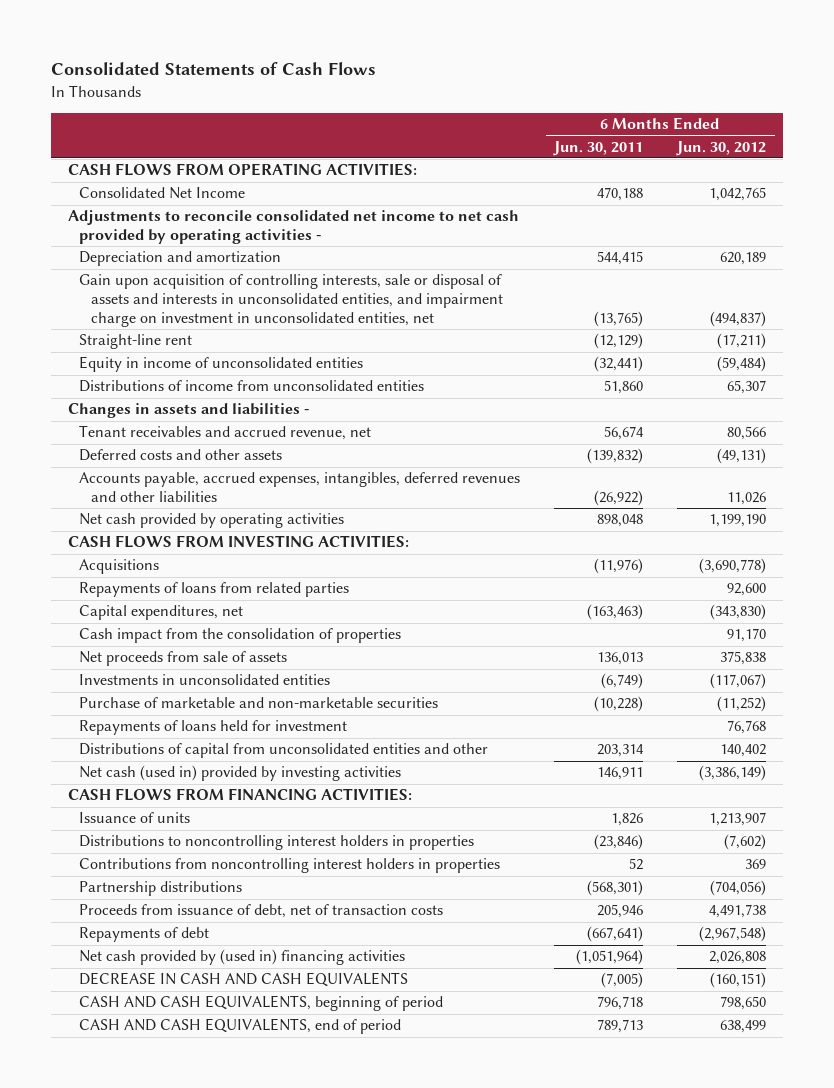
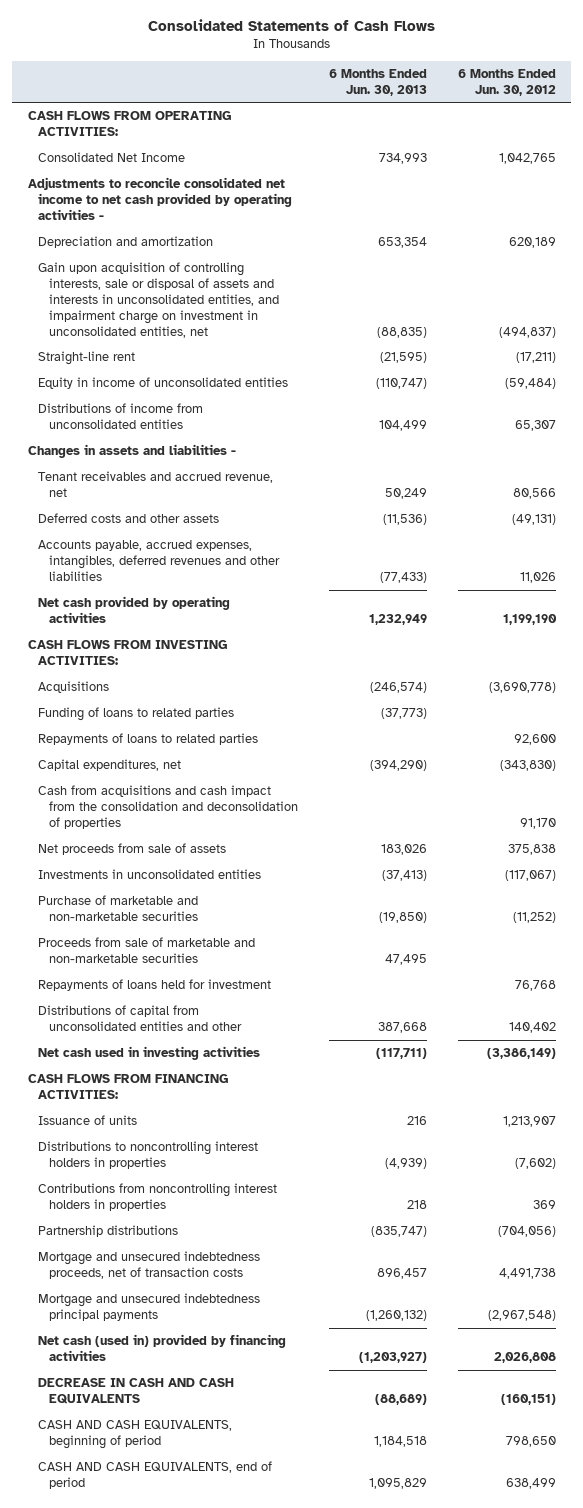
[553,140,644,156] Jun. 30, 2011 -> none
none -> [328,68,427,96] 6 Months Ended Jun. 30, 2013
none -> [38,707,235,722] Funding of loans to related parties
[79,582,350,598] Repayments of loans from related parties -> [38,733,259,746] Repayments of loans to related parties
[79,628,402,644] Cash impact from the consolidation of properties -> [38,785,298,829] Cash from acquisitions and cash impact from the consolidation and deconsolidation of properties
none -> [38,937,256,964] Proceeds from sale of marketable and non-marketable securities
[79,765,402,782] Net cash (used in) provided by investing activities -> [38,1046,261,1061] Net cash used in investing activities
[79,904,444,919] Proceeds from issuance of debt, net of transaction costs -> [38,1251,261,1280] Mortgage and unsecured indebtedness proceeds, net of transaction costs
[79,927,210,943] Repayments of debt -> [38,1293,261,1322] Mortgage and unsecured indebtedness principal payments
[79,949,406,966] Net cash provided by (used in) financing activities -> [38,1334,287,1362] Net cash (used in) provided by financing activities

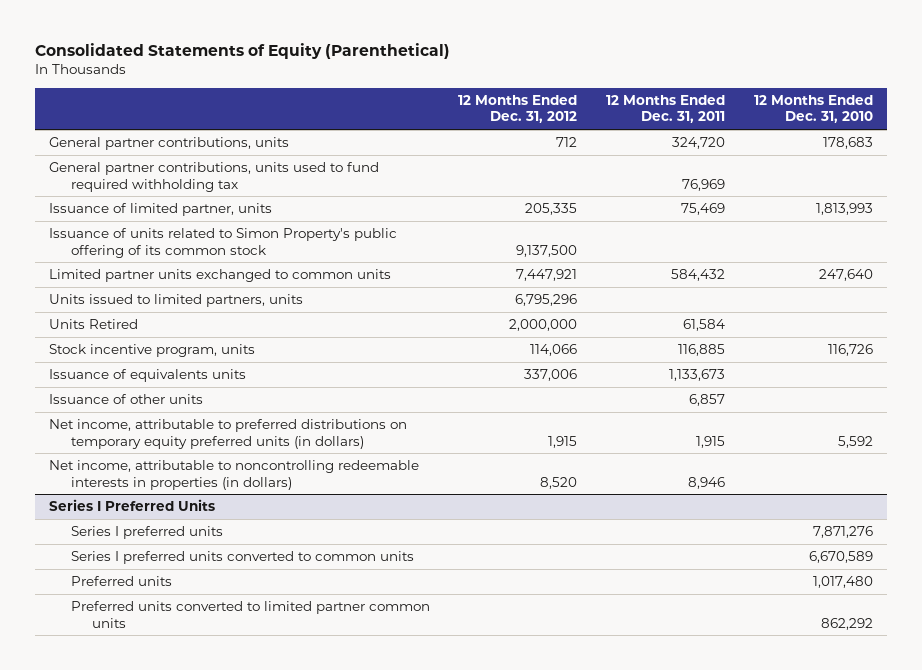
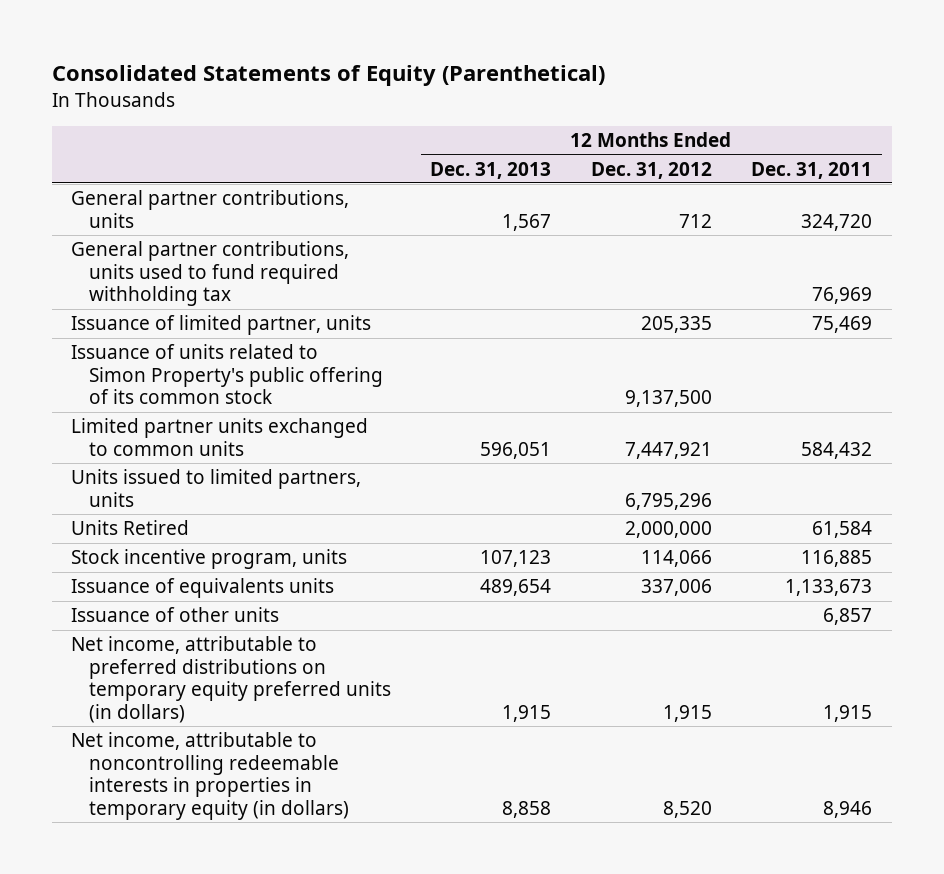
[753,94,873,124] 12 Months Ended Dec. 31, 2010 -> none
none -> [430,161,552,179] Dec. 31, 2013
[49,499,216,512] Series I Preferred Units -> none
[70,526,223,540] Series I preferred units -> none
[70,551,414,565] Series I preferred units converted to common units -> none
[70,576,172,587] Preferred units -> none
[70,601,430,628] Preferred units converted to limited partner common units -> none
[49,460,420,490] Net income, attributable to noncontrolling redeemable interests in properties (in dollars) -> [71,732,349,820] Net income, attributable to noncontrolling redeemable interests in properties in temporary equity (in dollars)

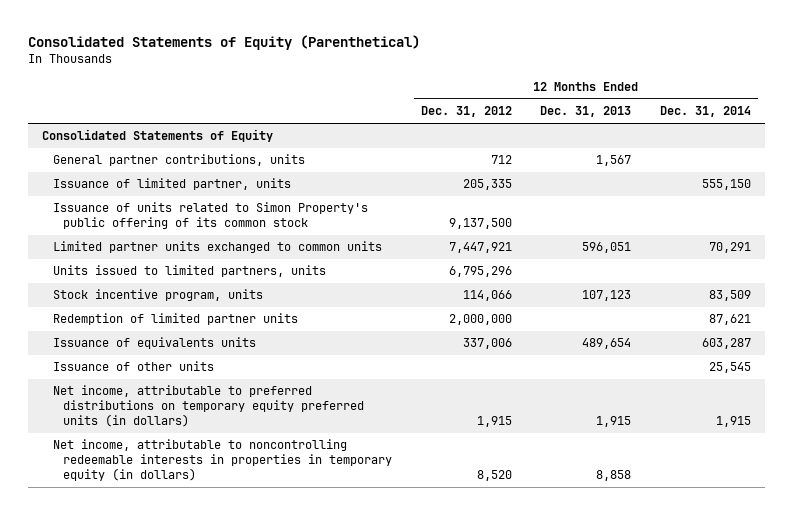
[751,161,873,179] Dec. 31, 2011 -> none
none -> [659,106,751,118] Dec. 31, 2014
none -> [42,129,274,143] Consolidated Statements of Equity
[71,241,350,307] General partner contributions, units used to fund required withholding tax -> none
[71,520,190,536] Units Retired -> none
none -> [52,313,298,326] Redemption of limited partner units

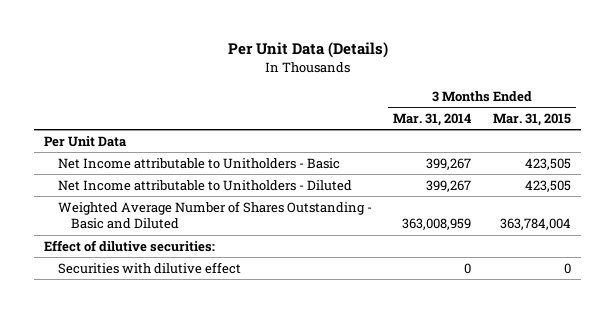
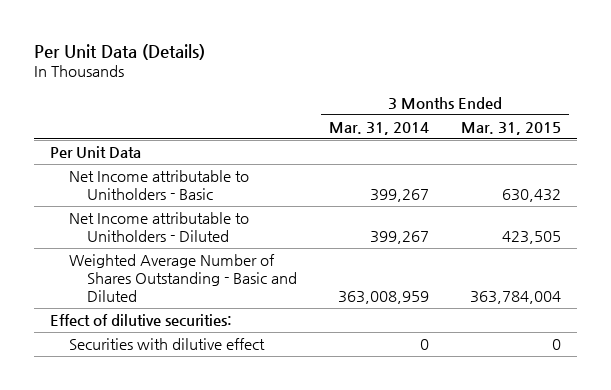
[524,157,571,170] 423,505 -> [502,189,562,203] 630,432

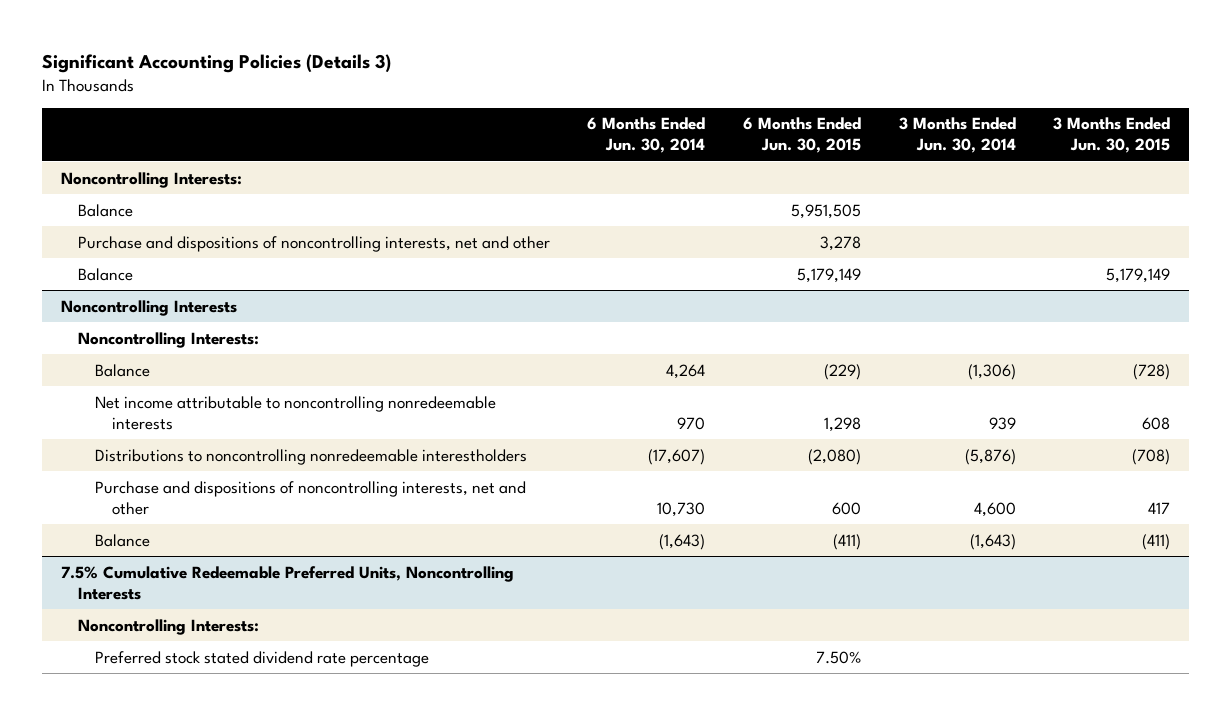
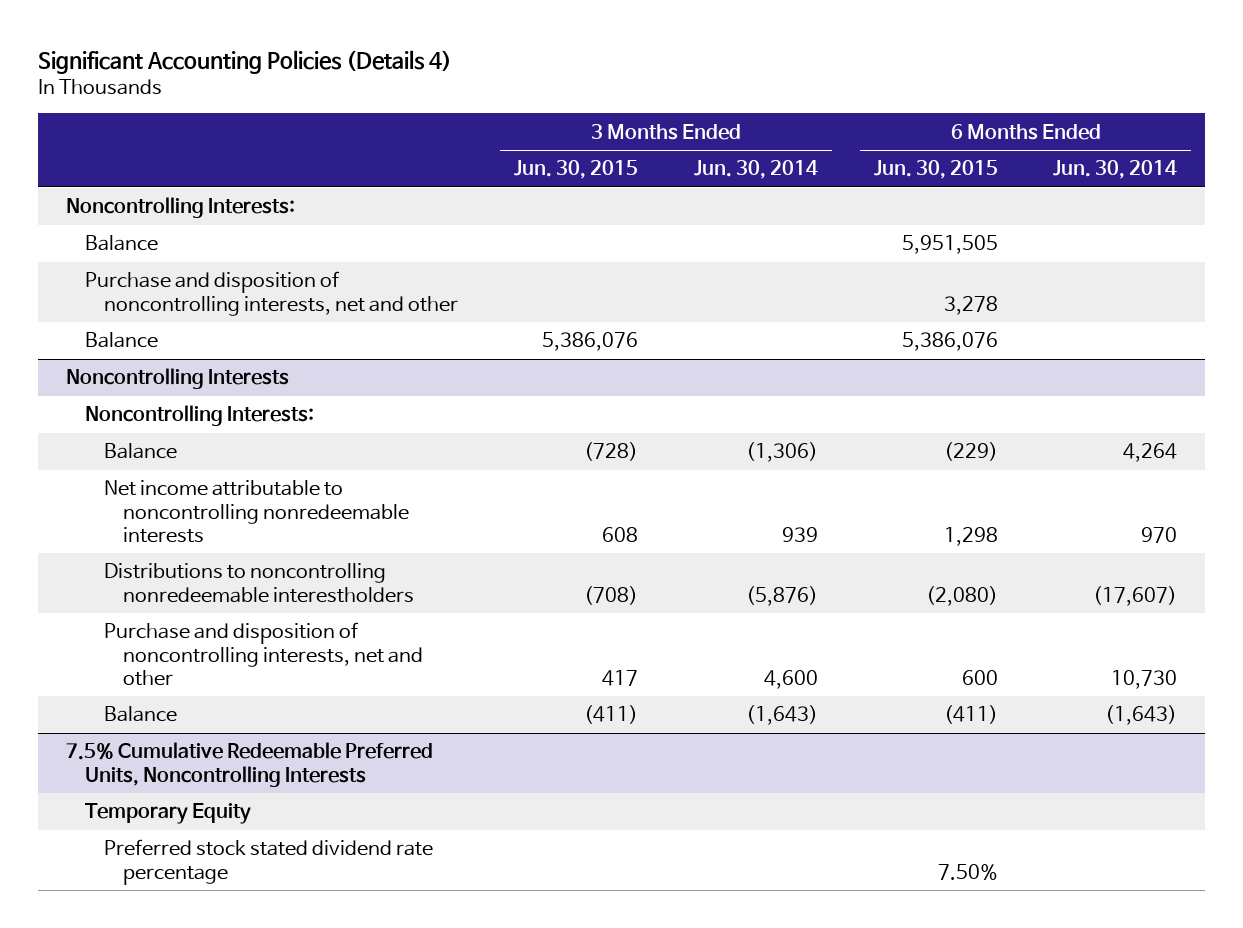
[42,54,392,74] Significant Accounting Policies (Details 3) -> [37,49,452,74] Significant Accounting Policies (Details 4)
[77,235,550,252] Purchase and dispositions of noncontrolling interests, net and other -> [84,271,459,316] Purchase and disposition of noncontrolling interests, net and other
[797,267,862,283] 5,179,149 -> [901,332,998,352] 5,386,076
[1106,267,1171,283] 5,179,149 -> [541,332,638,352] 5,386,076
[94,480,526,515] Purchase and dispositions of noncontrolling interests, net and other -> [104,622,424,686] Purchase and disposition of noncontrolling interests, net and other
[77,618,259,635] Noncontrolling Interests: -> none
none -> [84,803,251,825] Temporary Equity

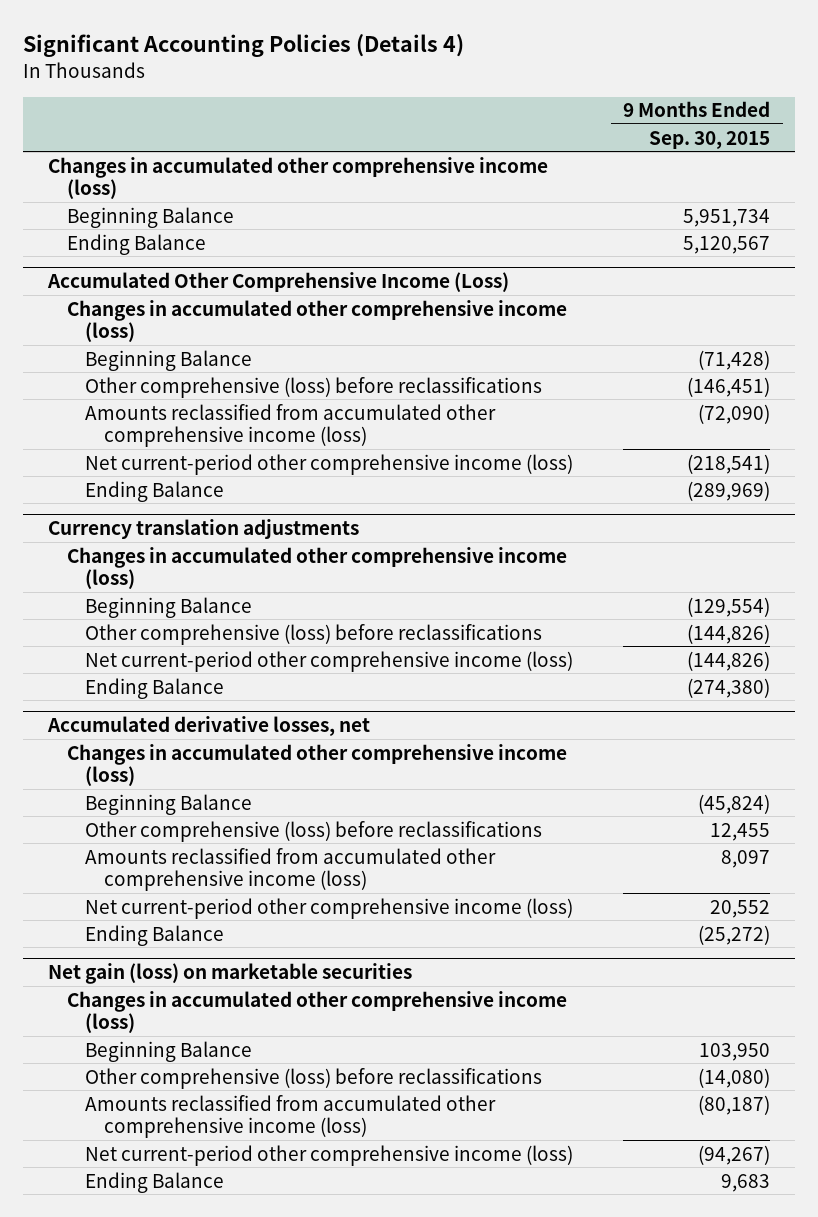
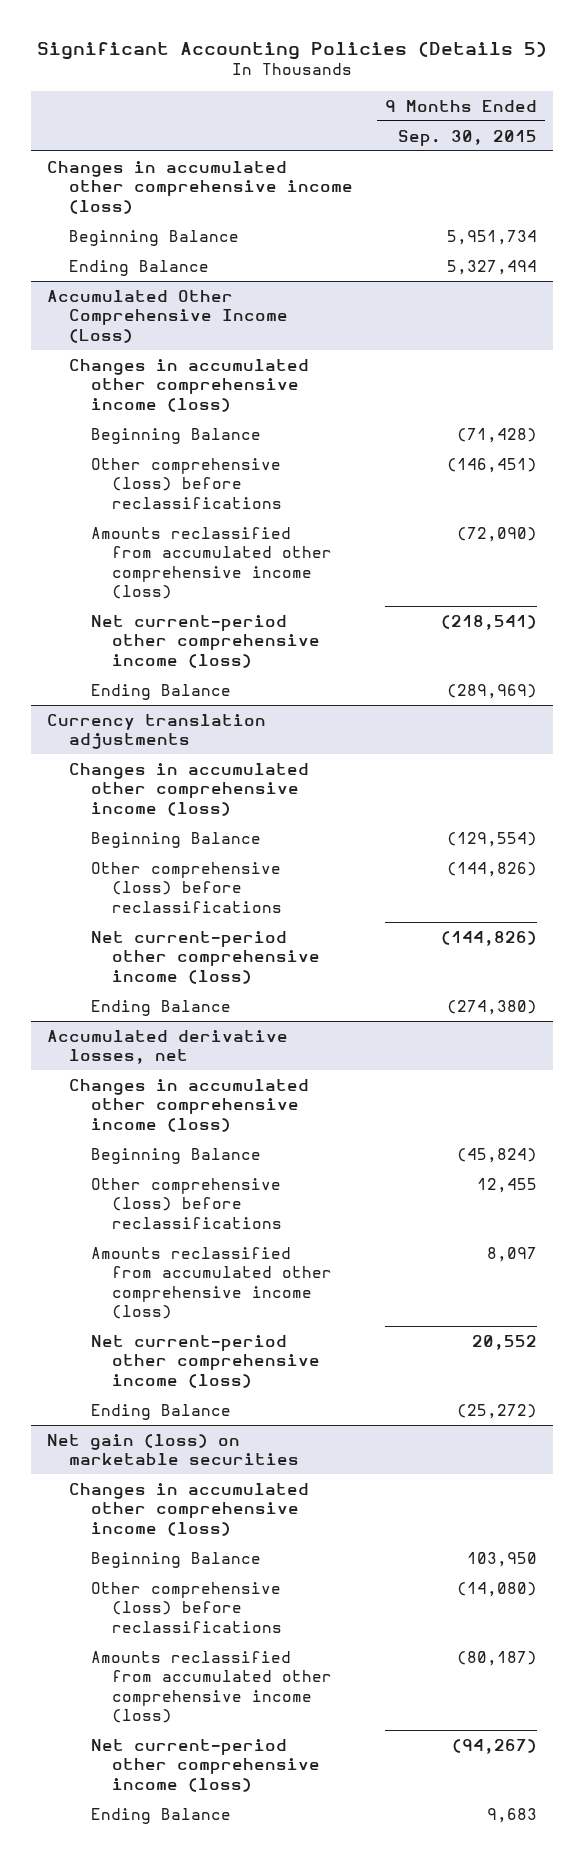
[23,34,465,58] Significant Accounting Policies (Details 4) -> [36,40,547,60] Significant Accounting Policies (Details 5)
[683,235,771,254] 5,120,567 -> [446,259,537,275] 5,327,494

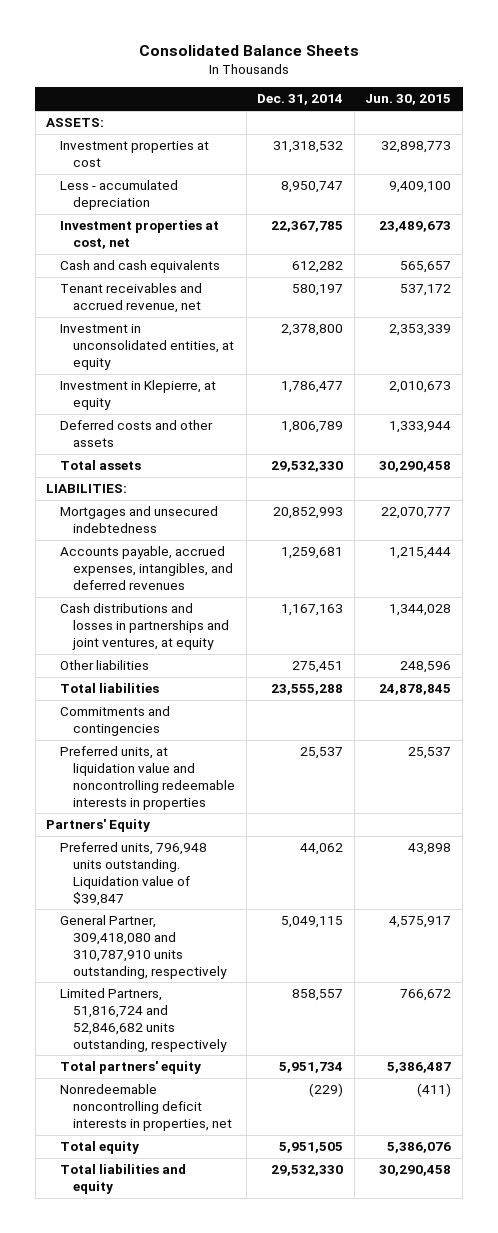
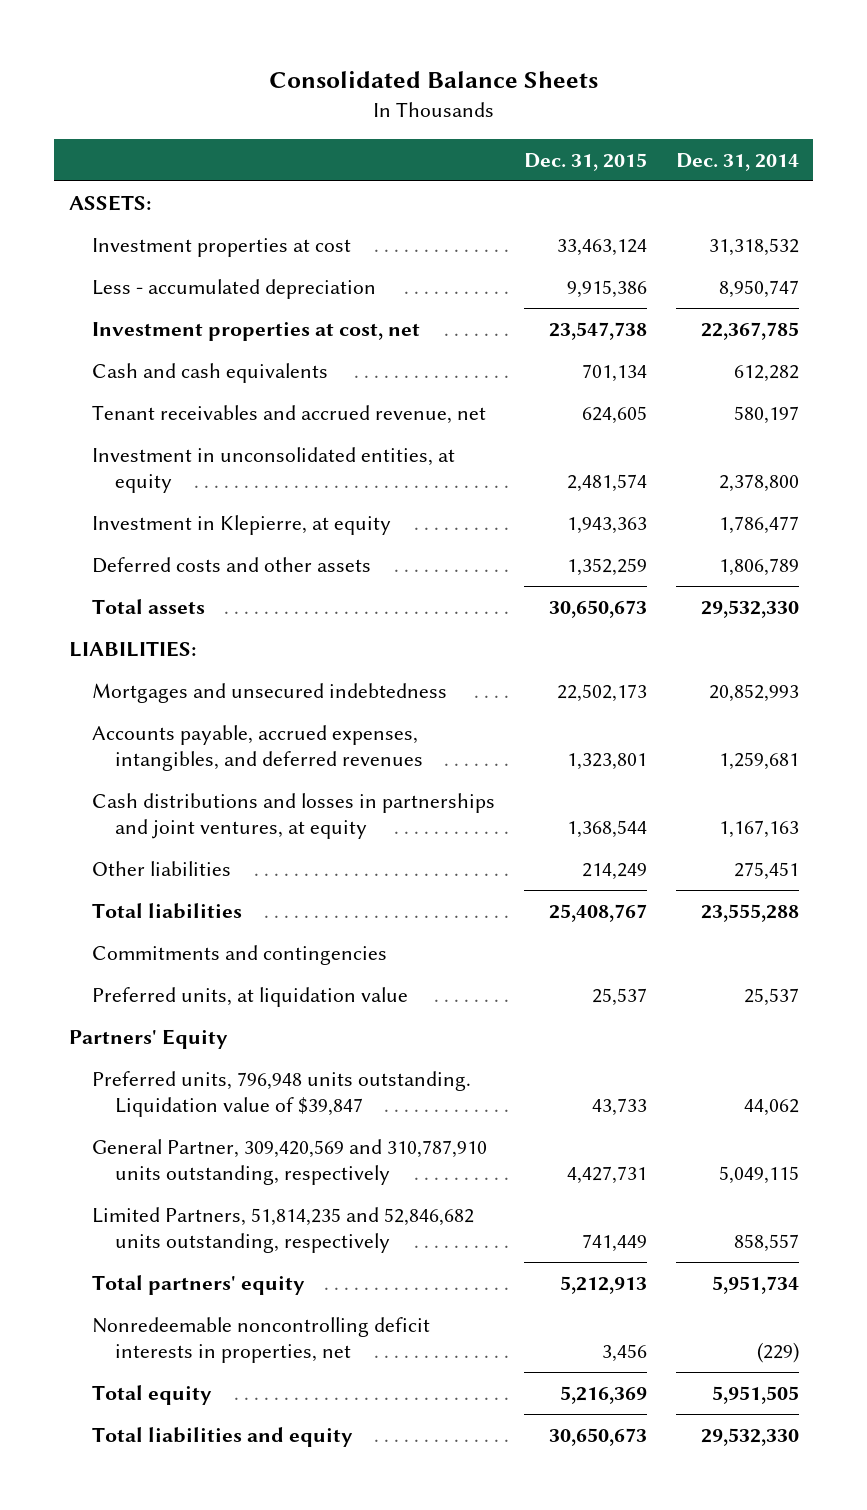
[365,94,452,106] Jun. 30, 2015 -> none
none -> [523,152,647,171] Dec. 31, 2015
[59,746,236,810] Preferred units, at liquidation value and noncontrolling redeemable interests in properties -> [92,987,409,1008] Preferred units, at liquidation value
[59,915,228,979] General Partner, 309,418,080 and 310,787,910 units outstanding, respectively -> [92,1139,488,1186] General Partner, 309,420,569 and 310,787,910 units outstanding, respectively
[59,988,228,1052] Limited Partners, 51,816,724 and 52,846,682 units outstanding, respectively -> [92,1207,475,1254] Limited Partners, 51,814,235 and 52,846,682 units outstanding, respectively

